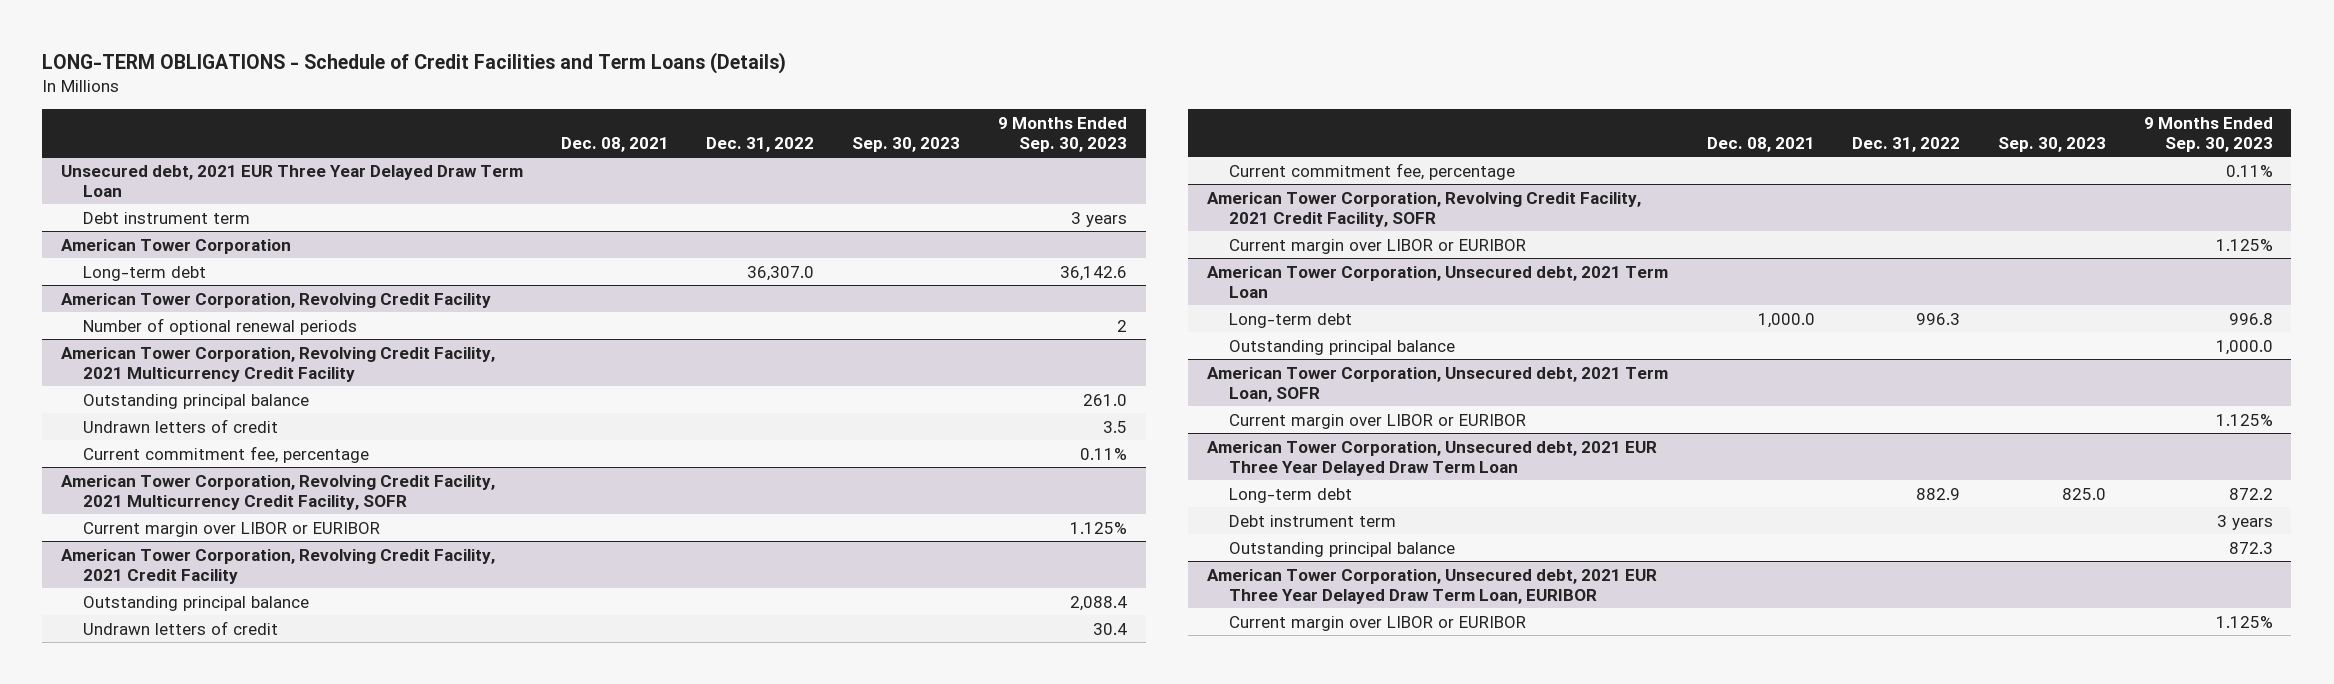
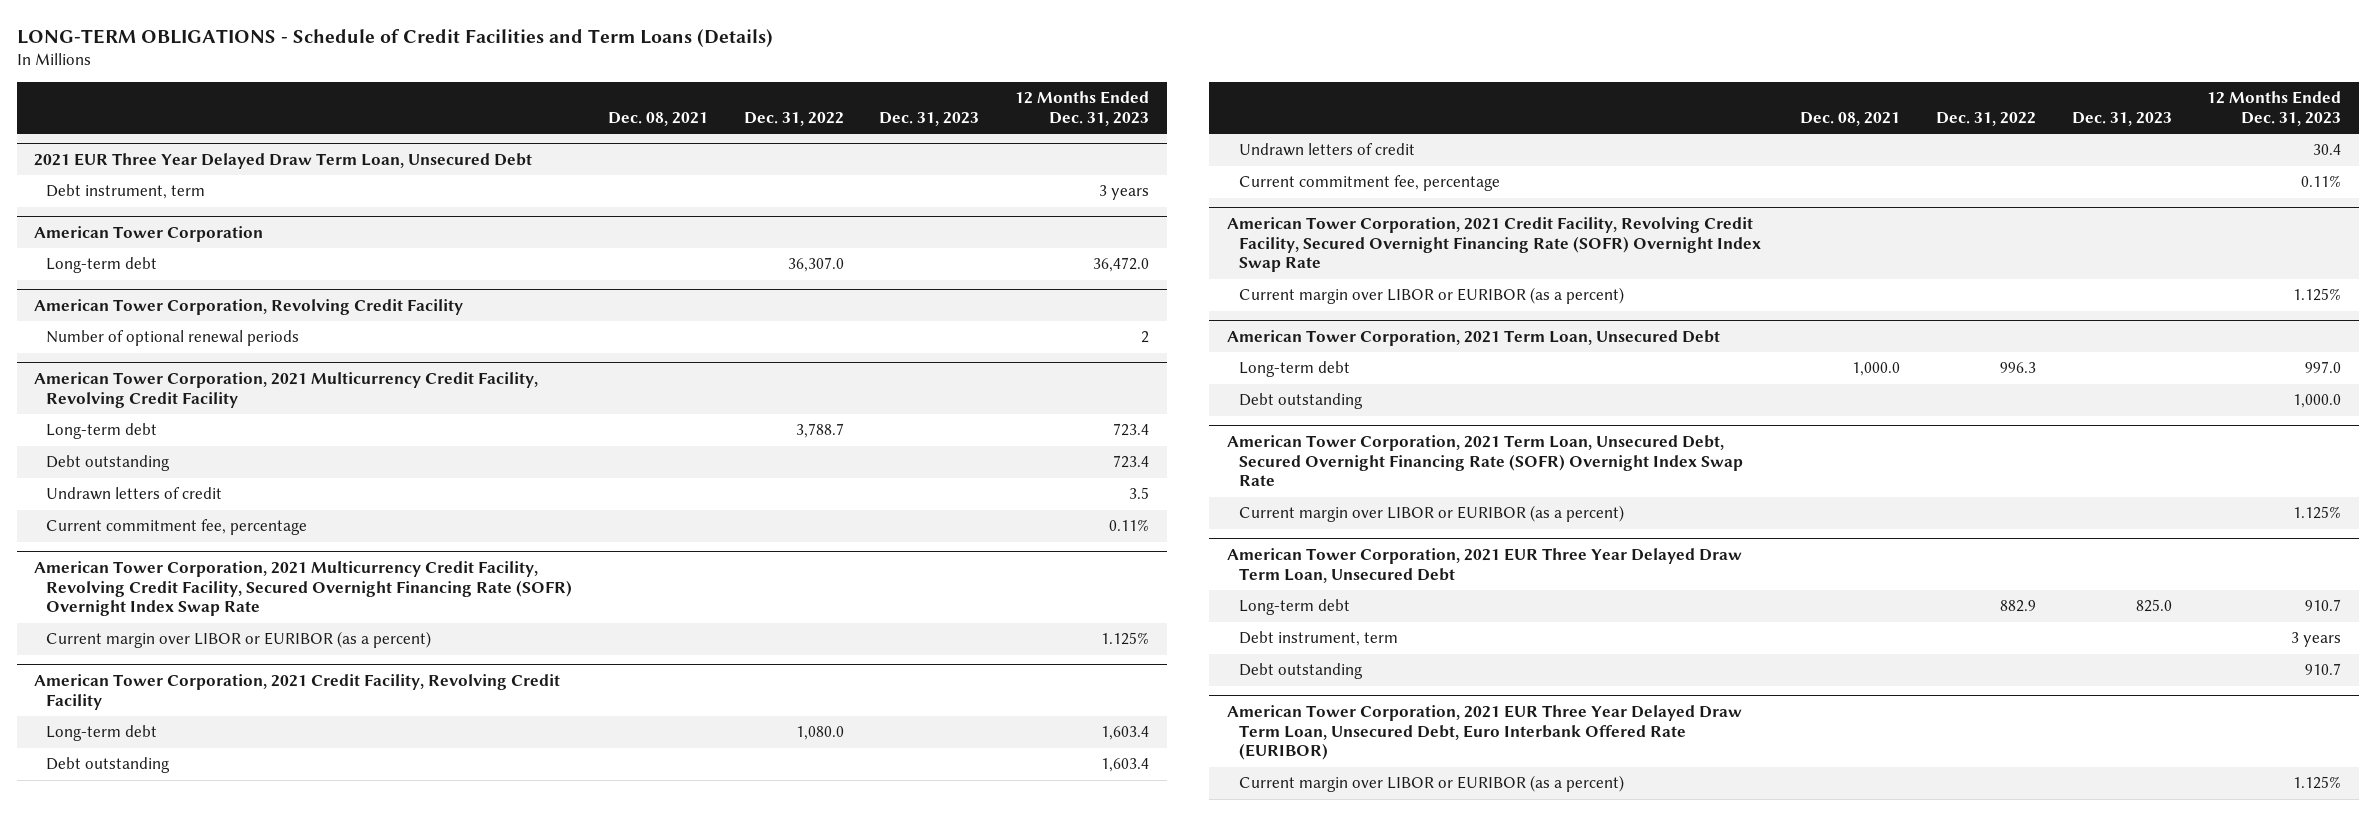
[852,136,961,152] Sep. 30, 2023 -> none
[997,116,1127,152] 9 Months Ended Sep. 30, 2023 -> none
none -> [879,111,980,126] Dec. 31, 2023
none -> [1015,91,1150,126] 12 Months Ended Dec. 31, 2023
[61,164,524,197] Unsecured debt, 2021 EUR Three Year Delayed Draw Term Loan -> [34,153,533,170] 2021 EUR Three Year Delayed Draw Term Loan, Unsecured Debt
[82,211,250,224] Debt instrument term -> [46,184,206,200] Debt instrument, term
[61,346,496,382] American Tower Corporation, Revolving Credit Facility, 2021 Multicurrency Credit Facility -> [34,372,539,408] American Tower Corporation, 2021 Multicurrency Credit Facility, Revolving Credit Facility
none -> [46,423,158,440] Long-term debt
[82,393,309,409] Outstanding principal balance -> [46,455,171,472] Debt outstanding
[61,474,496,510] American Tower Corporation, Revolving Credit Facility, 2021 Multicurrency Credit Facility, SOFR -> [34,561,573,617] American Tower Corporation, 2021 Multicurrency Credit Facility, Revolving Credit Facility, Secured Overnight Financing Rate (SOFR) Overnight Index Swap Rate
[82,521,380,537] Current margin over LIBOR or EURIBOR -> [46,631,432,649] Current margin over LIBOR or EURIBOR (as a percent)
[61,548,496,584] American Tower Corporation, Revolving Credit Facility, 2021 Credit Facility -> [34,674,561,710] American Tower Corporation, 2021 Credit Facility, Revolving Credit Facility
none -> [46,725,158,742] Long-term debt
[82,595,309,611] Outstanding principal balance -> [46,757,171,774] Debt outstanding
[1207,191,1642,227] American Tower Corporation, Revolving Credit Facility, 2021 Credit Facility, SOFR -> [1226,217,1761,273] American Tower Corporation, 2021 Credit Facility, Revolving Credit Facility, Secured Overnight Financing Rate (SOFR) Overnight Index Swap Rate
[1228,238,1526,254] Current margin over LIBOR or EURIBOR -> [1238,287,1624,305] Current margin over LIBOR or EURIBOR (as a percent)
[1207,265,1669,298] American Tower Corporation, Unsecured debt, 2021 Term Loan -> [1226,330,1720,347] American Tower Corporation, 2021 Term Loan, Unsecured Debt
[1228,339,1455,355] Outstanding principal balance -> [1238,393,1363,410] Debt outstanding
[1207,366,1669,402] American Tower Corporation, Unsecured debt, 2021 Term Loan, SOFR -> [1226,435,1743,487] American Tower Corporation, 2021 Term Loan, Unsecured Debt, Secured Overnight Financing Rate (SOFR) Overnight Index Swap Rate
[1228,413,1526,429] Current margin over LIBOR or EURIBOR -> [1238,505,1624,523] Current margin over LIBOR or EURIBOR (as a percent)
[1207,440,1658,476] American Tower Corporation, Unsecured debt, 2021 EUR Three Year Delayed Draw Term Loan -> [1226,548,1742,583] American Tower Corporation, 2021 EUR Three Year Delayed Draw Term Loan, Unsecured Debt
[1228,514,1396,527] Debt instrument term -> [1238,631,1398,647] Debt instrument, term
[1228,541,1455,557] Outstanding principal balance -> [1238,663,1363,680] Debt outstanding
[1207,568,1658,604] American Tower Corporation, Unsecured debt, 2021 EUR Three Year Delayed Draw Term Loan, EURIBOR -> [1226,705,1742,761] American Tower Corporation, 2021 EUR Three Year Delayed Draw Term Loan, Unsecured Debt, Euro Interbank Offered Rate (EURIBOR)
[1228,615,1526,631] Current margin over LIBOR or EURIBOR -> [1238,775,1624,793] Current margin over LIBOR or EURIBOR (as a percent)

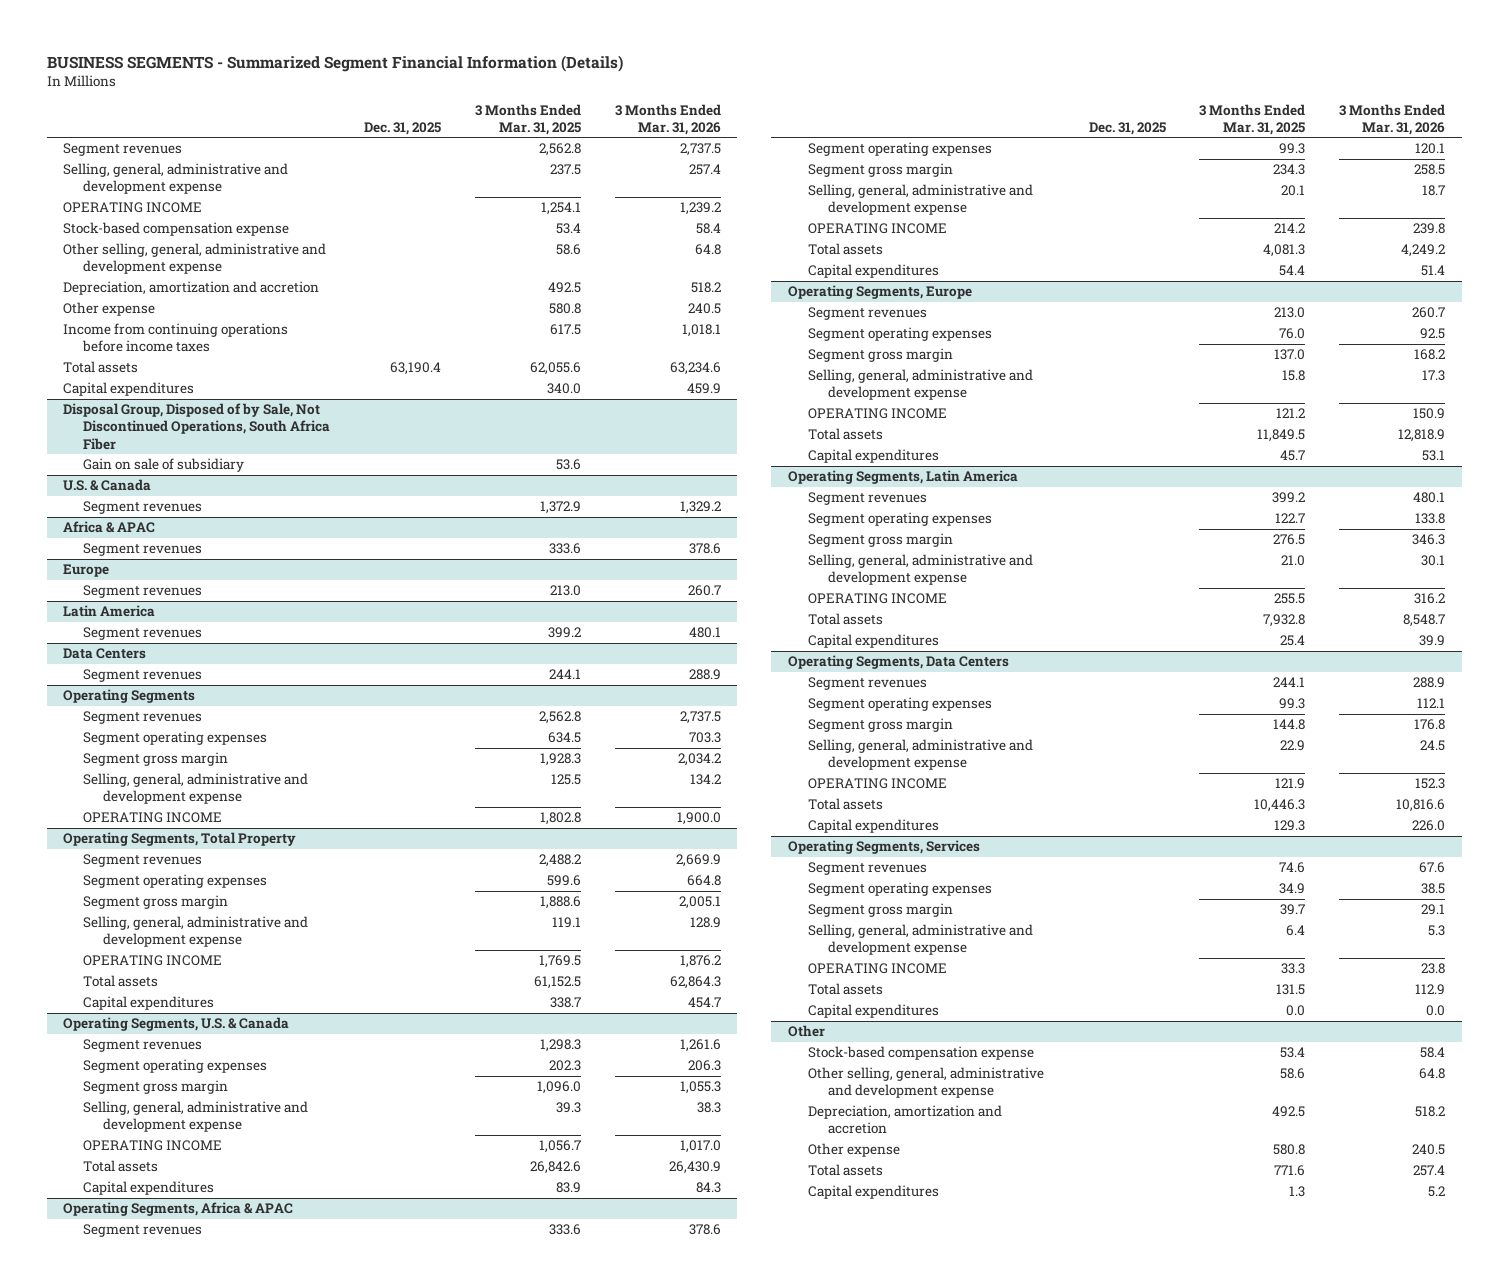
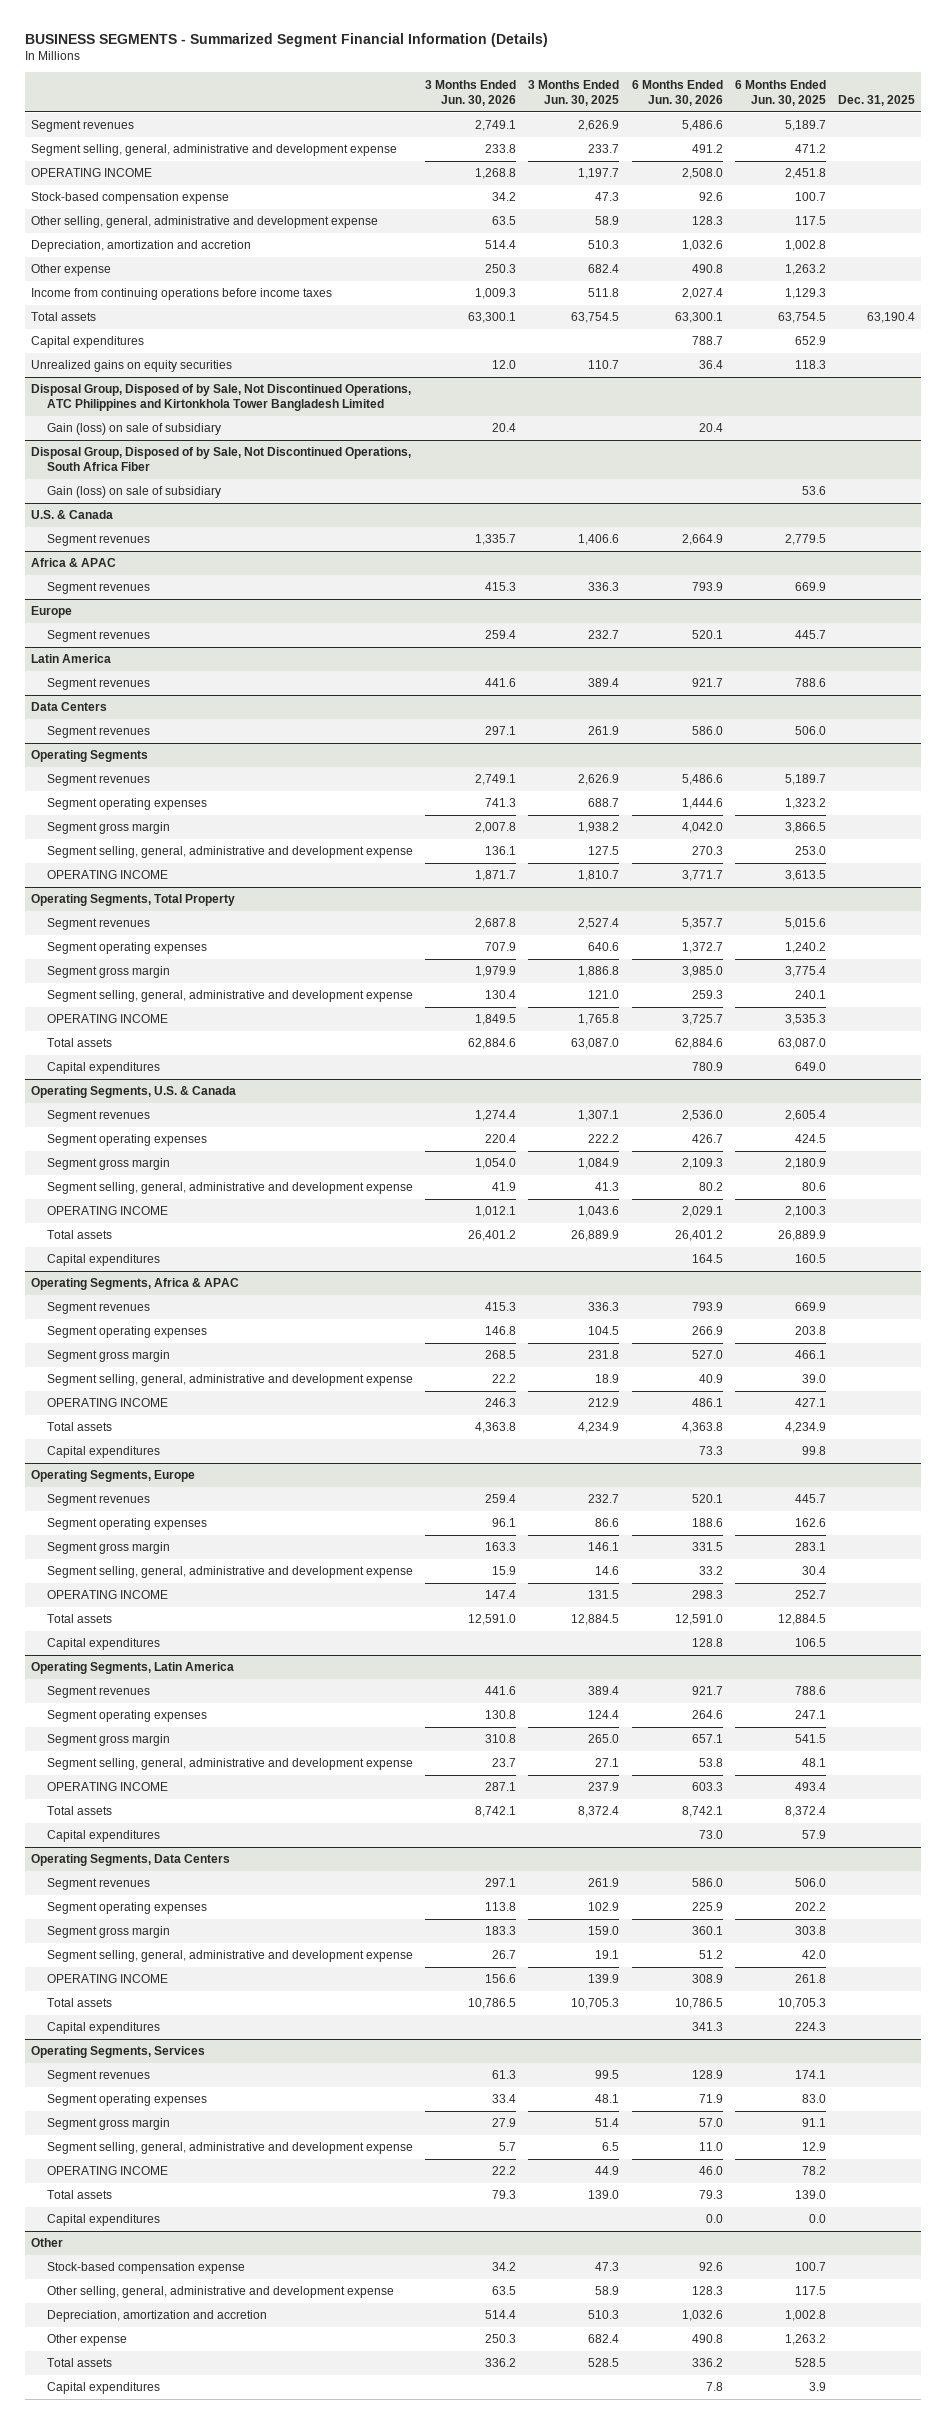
[474,103,581,135] 3 Months Ended Mar. 31, 2025 -> none
[614,103,721,135] 3 Months Ended Mar. 31, 2026 -> none
none -> [425,79,517,106] 3 Months Ended Jun. 30, 2026
none -> [528,79,620,106] 3 Months Ended Jun. 30, 2025
none -> [631,79,723,106] 6 Months Ended Jun. 30, 2026
none -> [734,79,826,106] 6 Months Ended Jun. 30, 2025
[63,163,289,195] Selling, general, administrative and development expense -> [31,144,398,157] Segment selling, general, administrative and development expense
none -> [31,360,233,373] Unrealized gains on equity securities
none -> [31,384,412,412] Disposal Group, Disposed of by Sale, Not Discontinued Operations, ATC Philippines and Kirtonkhola Tower Bangladesh Limited
none -> [46,423,221,436] Gain (loss) on sale of subsidiary
[83,458,245,473] Gain on sale of subsidiary -> [46,486,221,499] Gain (loss) on sale of subsidiary
[83,773,309,805] Selling, general, administrative and development expense -> [46,846,413,859] Segment selling, general, administrative and development expense
[83,916,309,948] Selling, general, administrative and development expense -> [46,990,413,1003] Segment selling, general, administrative and development expense
[83,1101,309,1133] Selling, general, administrative and development expense -> [46,1182,413,1195] Segment selling, general, administrative and development expense
[808,184,1034,216] Selling, general, administrative and development expense -> [46,1374,413,1387] Segment selling, general, administrative and development expense
[808,369,1034,401] Selling, general, administrative and development expense -> [46,1566,413,1579] Segment selling, general, administrative and development expense
[808,554,1034,586] Selling, general, administrative and development expense -> [46,1758,413,1771] Segment selling, general, administrative and development expense
[808,739,1034,771] Selling, general, administrative and development expense -> [46,1950,413,1963] Segment selling, general, administrative and development expense
[808,924,1034,956] Selling, general, administrative and development expense -> [46,2142,413,2155] Segment selling, general, administrative and development expense

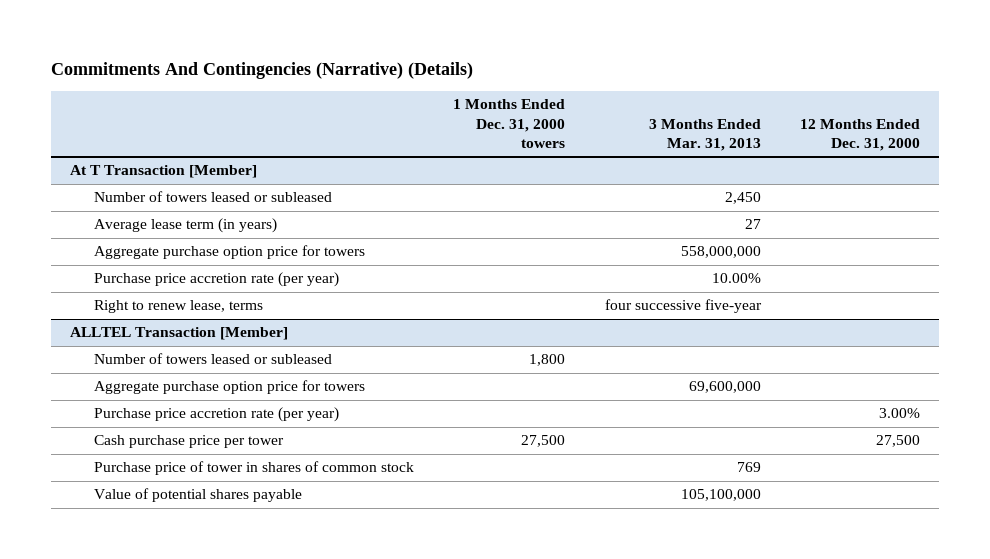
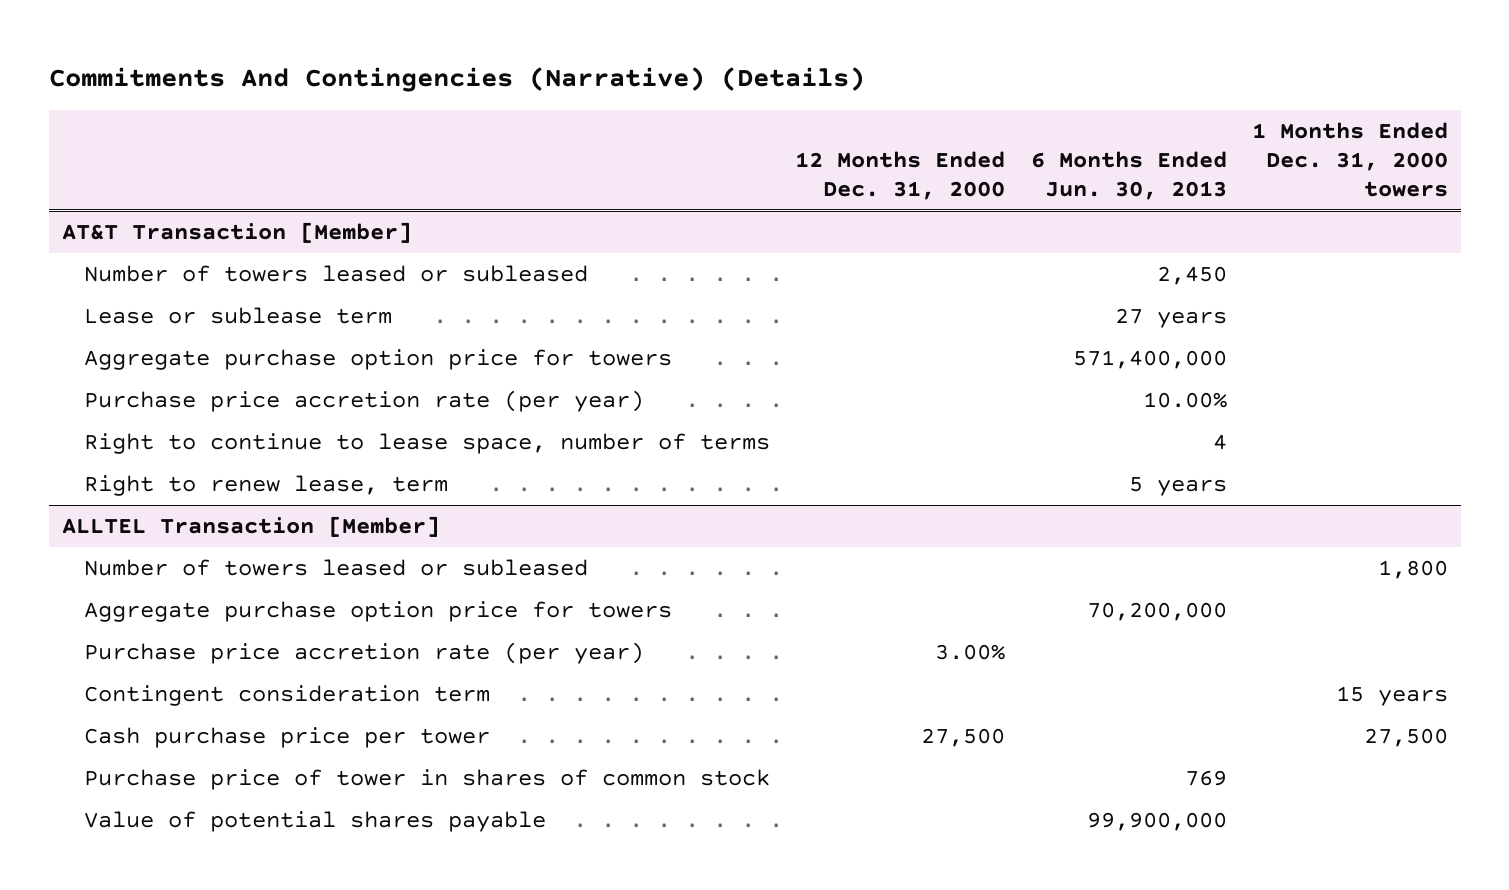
[648,118,761,152] 3 Months Ended Mar. 31, 2013 -> none
none -> [1030,151,1227,201] 6 Months Ended Jun. 30, 2013
[70,165,258,179] At T Transaction [Member] -> [61,221,412,243] AT&T Transaction [Member]
[94,218,278,234] Average lease term (in years) -> none
none -> [84,306,393,324] Lease or sublease term
none -> [84,432,771,454] Right to continue to lease space, number of terms
[94,300,264,314] Right to renew lease, terms -> [84,474,449,496] Right to renew lease, term
none -> [84,684,491,706] Contingent consideration term

